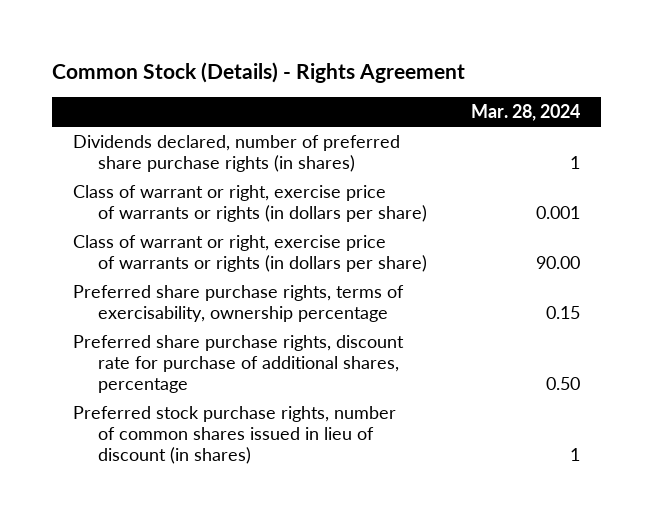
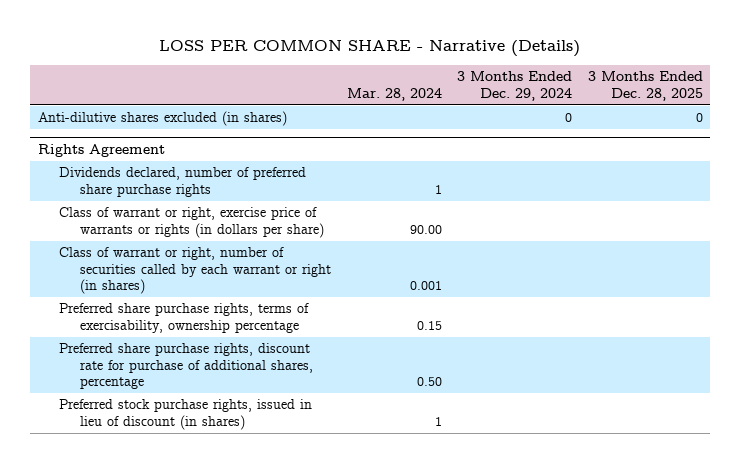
[51,62,465,84] Common Stock (Details) - Rights Agreement -> [159,40,581,58] LOSS PER COMMON SHARE - Narrative (Details)
none -> [457,71,573,101] 3 Months Ended Dec. 29, 2024
none -> [587,71,703,101] 3 Months Ended Dec. 28, 2025
[73,184,428,223] Class of warrant or right, exercise price of warrants or rights (in dollars per share) -> none
none -> [38,111,288,127] Anti-dilutive shares excluded (in shares)
none -> [38,143,166,157] Rights Agreement
[73,134,401,173] Dividends declared, number of preferred share purchase rights (in shares) -> [59,167,307,197] Dividends declared, number of preferred share purchase rights
none -> [59,247,332,295] Class of warrant or right, number of securities called by each warrant or right (in shares)
[73,405,397,465] Preferred stock purchase rights, number of common shares issued in lieu of discount (in shares) -> [59,399,313,430] Preferred stock purchase rights, issued in lieu of discount (in shares)

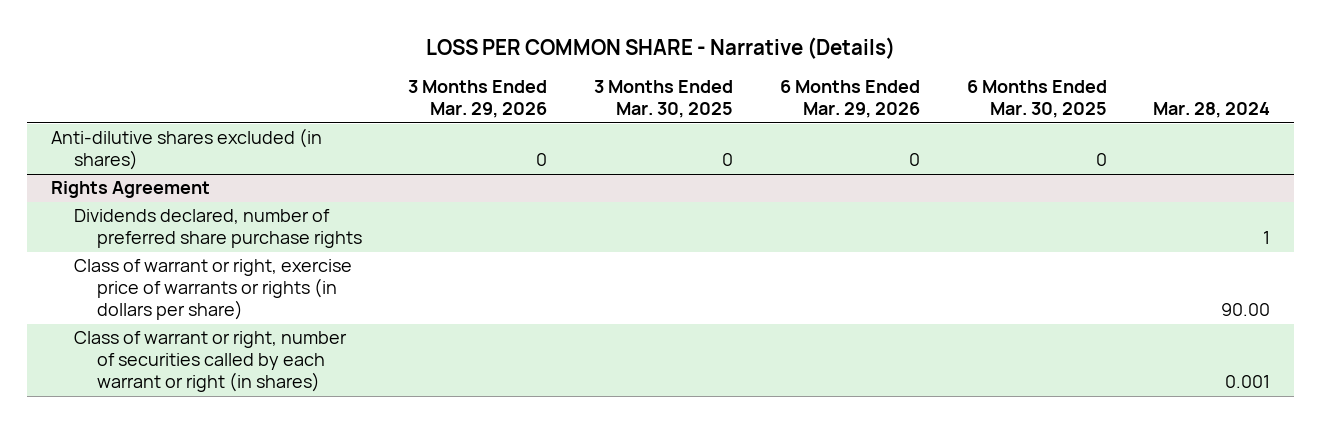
[457,71,573,101] 3 Months Ended Dec. 29, 2024 -> none
[587,71,703,101] 3 Months Ended Dec. 28, 2025 -> none
none -> [408,80,548,119] 3 Months Ended Mar. 29, 2026
none -> [594,80,734,119] 3 Months Ended Mar. 30, 2025
none -> [779,80,920,119] 6 Months Ended Mar. 29, 2026
none -> [966,80,1107,119] 6 Months Ended Mar. 30, 2025
[59,303,310,333] Preferred share purchase rights, terms of exercisability, ownership percentage -> none
[59,343,314,390] Preferred share purchase rights, discount rate for purchase of additional shares, percentage -> none
[59,399,313,430] Preferred stock purchase rights, issued in lieu of discount (in shares) -> none

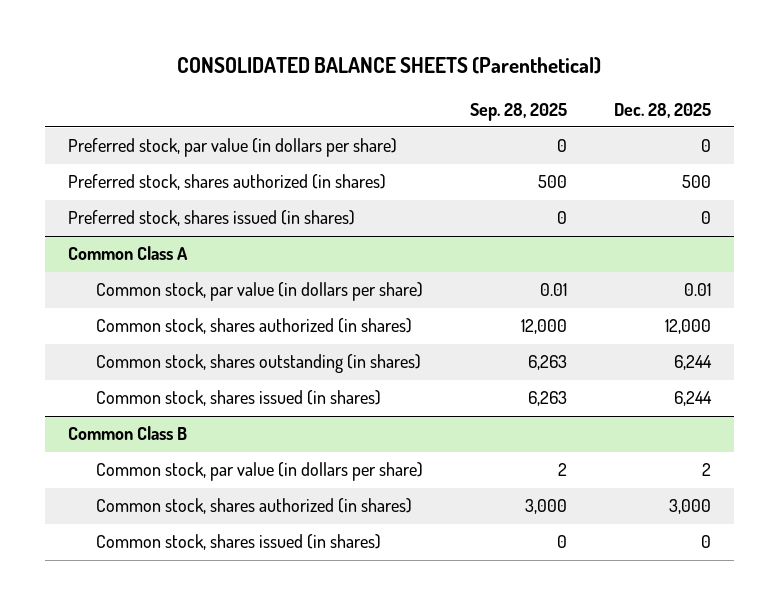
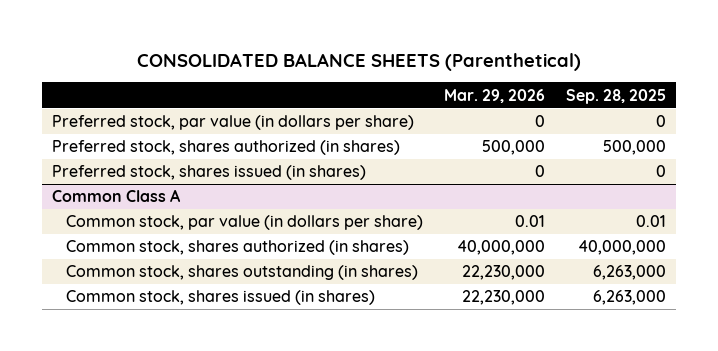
[613,102,711,118] Dec. 28, 2025 -> none
none -> [443,88,545,103] Mar. 29, 2026
[538,175,568,189] 500 -> [602,140,666,156] 500,000
[68,426,188,441] Common Class B -> none
[96,462,424,482] Common stock, par value (in dollars per share) -> none
[96,498,413,515] Common stock, shares authorized (in shares) -> none
[96,534,382,551] Common stock, shares issued (in shares) -> none
[521,319,568,335] 12,000 -> [577,240,666,256] 40,000,000
[528,355,568,371] 6,263 -> [592,265,666,281] 6,263,000
[528,391,568,407] 6,263 -> [592,290,666,306] 6,263,000

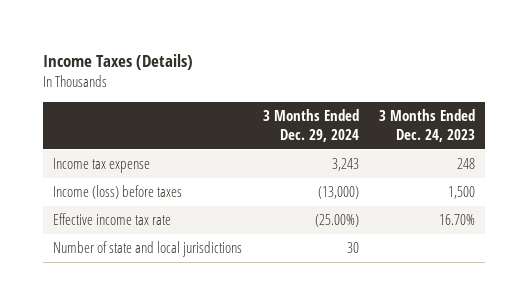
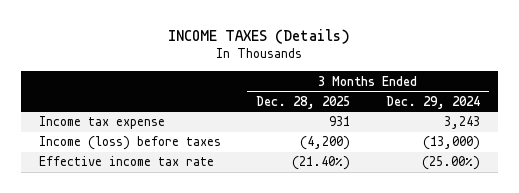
[43,53,194,70] Income Taxes (Details) -> [168,28,351,44] INCOME TAXES (Details)
[379,109,476,142] 3 Months Ended Dec. 24, 2023 -> none
none -> [256,95,351,109] Dec. 28, 2025
[53,241,243,258] Number of state and local jurisdictions -> none

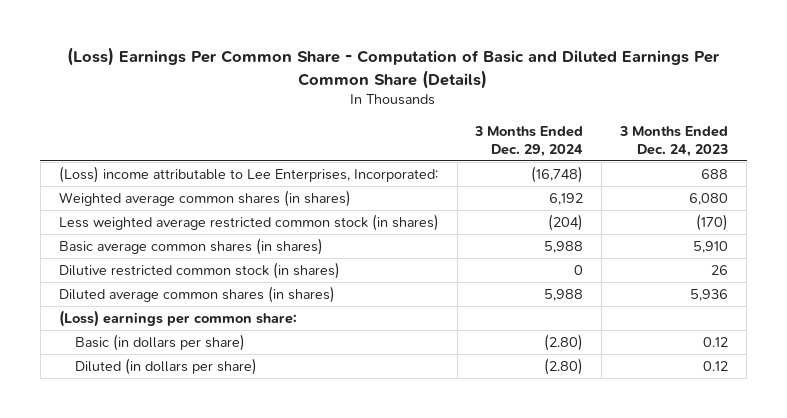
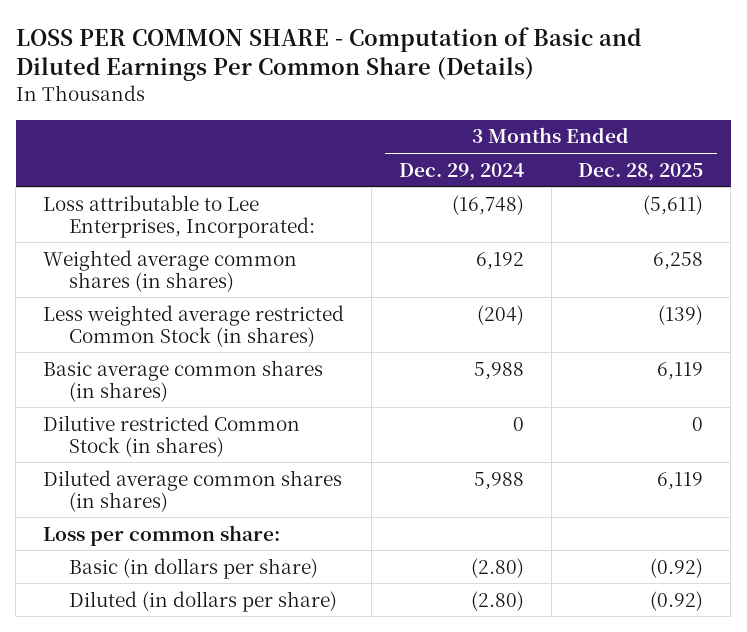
[67,47,721,89] (Loss) Earnings Per Common Share - Computation of Basic and Diluted Earnings Per Common Share (Details) -> [15,26,641,82] LOSS PER COMMON SHARE - Computation of Basic and Diluted Earnings Per Common Share (Details)
[619,125,729,157] 3 Months Ended Dec. 24, 2023 -> none
none -> [578,162,704,181] Dec. 28, 2025
[58,166,438,184] (Loss) income attributable to Lee Enterprises, Incorporated: -> [43,194,316,238] Loss attributable to Lee Enterprises, Incorporated:
[58,214,439,232] Less weighted average restricted common stock (in shares) -> [43,304,345,347] Less weighted average restricted Common Stock (in shares)
[58,262,340,280] Dilutive restricted common stock (in shares) -> [43,414,301,457] Dilutive restricted Common Stock (in shares)
[58,310,297,328] (Loss) earnings per common share: -> [43,524,281,546] Loss per common share:

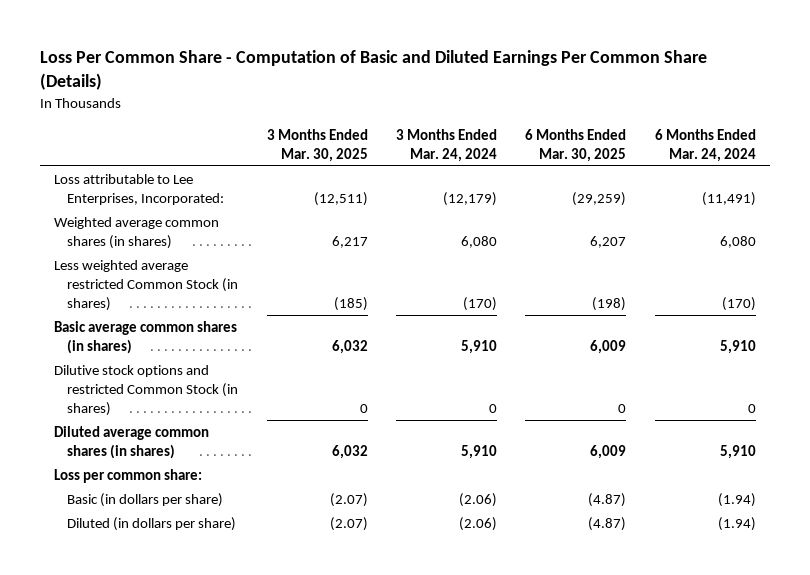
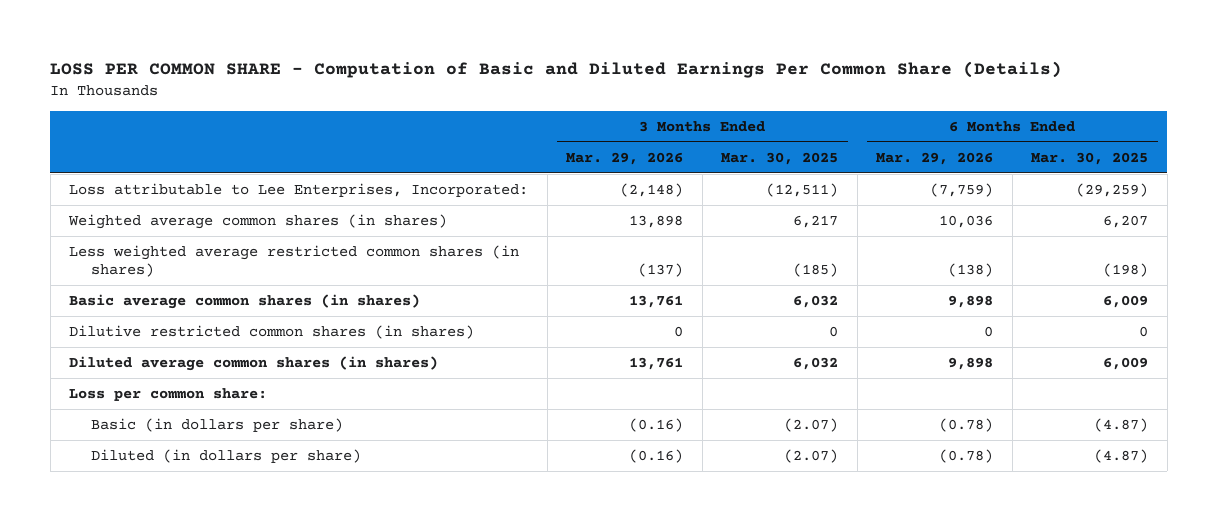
[39,50,707,91] Loss Per Common Share - Computation of Basic and Diluted Earnings Per Common Share (Details) -> [50,61,1063,79] LOSS PER COMMON SHARE - Computation of Basic and Diluted Earnings Per Common Share (Details)
[395,128,497,162] 3 Months Ended Mar. 24, 2024 -> none
[654,128,756,162] 6 Months Ended Mar. 24, 2024 -> none
none -> [566,151,684,165] Mar. 29, 2026
none -> [876,151,994,165] Mar. 29, 2026
[53,260,239,311] Less weighted average restricted Common Stock (in shares) -> [69,244,520,278] Less weighted average restricted common shares (in shares)
[53,365,239,416] Dilutive stock options and restricted Common Stock (in shares) -> [69,324,475,339] Dilutive restricted common shares (in shares)

